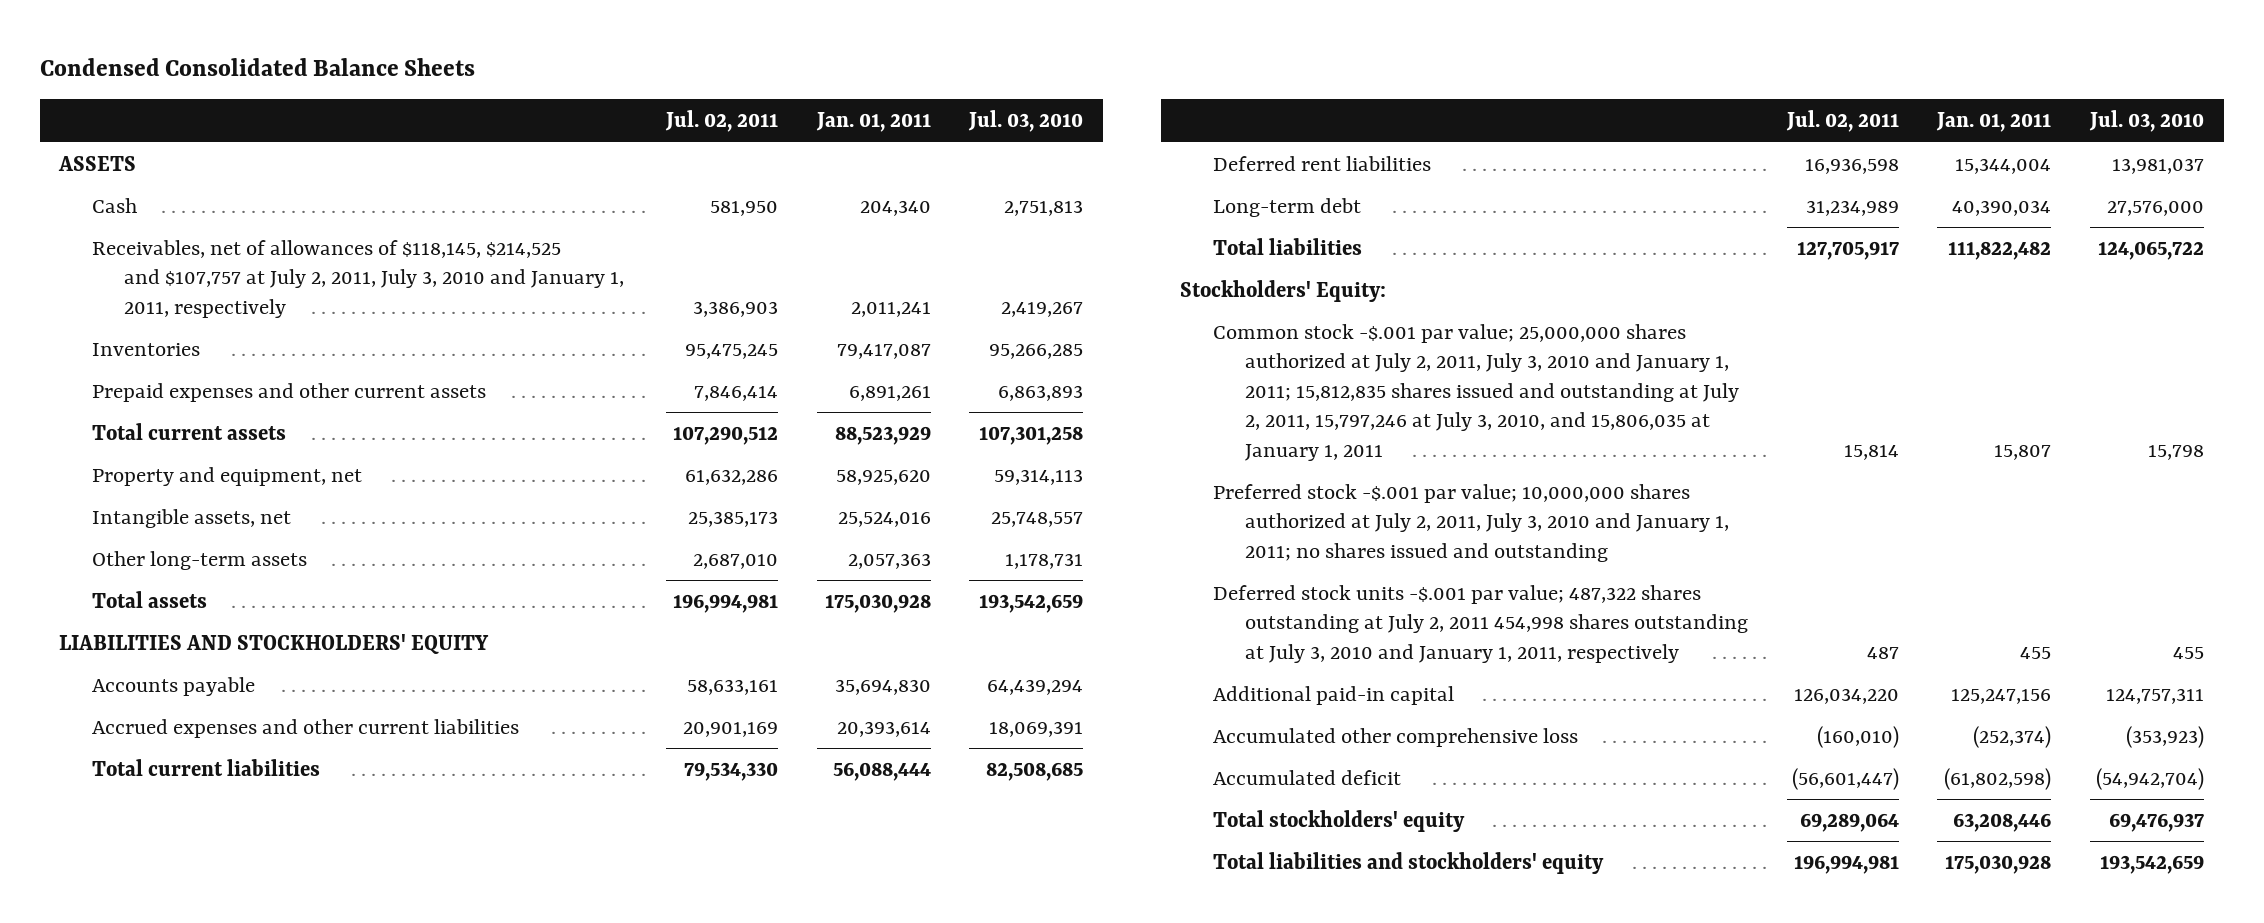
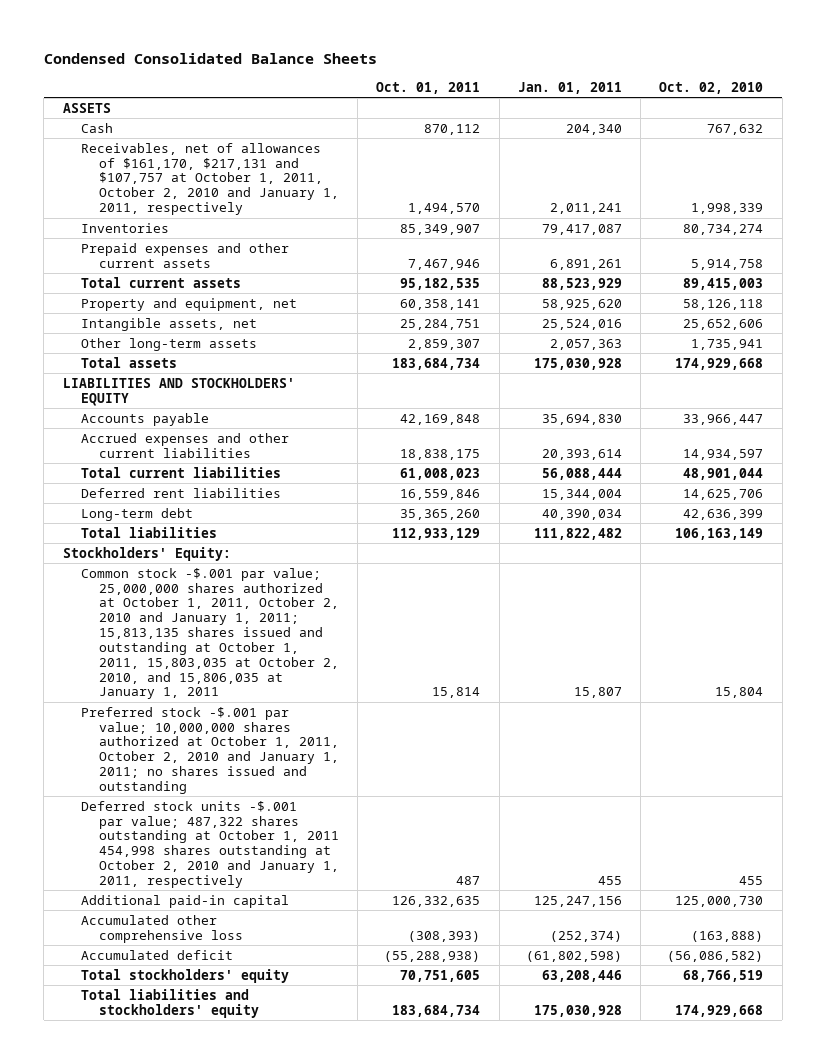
[664,110,778,133] Jul. 02, 2011 -> none
[968,110,1084,133] Jul. 03, 2010 -> none
none -> [376,81,481,94] Oct. 01, 2011
none -> [659,81,764,94] Oct. 02, 2010
[91,239,625,318] Receivables, net of allowances of $118,145, $214,525 and $107,757 at July 2, 2011, July 3, 2010 and January 1, 2011, respectively -> [80,142,339,216] Receivables, net of allowances of $161,170, $217,131 and $107,757 at October 1, 2011, October 2, 2010 and January 1, 2011, respectively
[1212,323,1740,461] Common stock -$.001 par value; 25,000,000 shares authorized at July 2, 2011, July 3, 2010 and January 1, 2011; 15,812,835 shares issued and outstanding at July 2, 2011, 15,797,246 at July 3, 2010, and 15,806,035 at January 1, 2011 -> [80,567,339,700] Common stock -$.001 par value; 25,000,000 shares authorized at October 1, 2011, October 2, 2010 and January 1, 2011; 15,813,135 shares issued and outstanding at October 1, 2011, 15,803,035 at October 2, 2010, and 15,806,035 at January 1, 2011
[1212,483,1730,562] Preferred stock -$.001 par value; 10,000,000 shares authorized at July 2, 2011, July 3, 2010 and January 1, 2011; no shares issued and outstanding -> [80,706,339,794] Preferred stock -$.001 par value; 10,000,000 shares authorized at October 1, 2011, October 2, 2010 and January 1, 2011; no shares issued and outstanding
[1212,584,1749,663] Deferred stock units -$.001 par value; 487,322 shares outstanding at July 2, 2011 454,998 shares outstanding at July 3, 2010 and January 1, 2011, respectively -> [80,800,339,888] Deferred stock units -$.001 par value; 487,322 shares outstanding at October 1, 2011 454,998 shares outstanding at October 2, 2010 and January 1, 2011, respectively

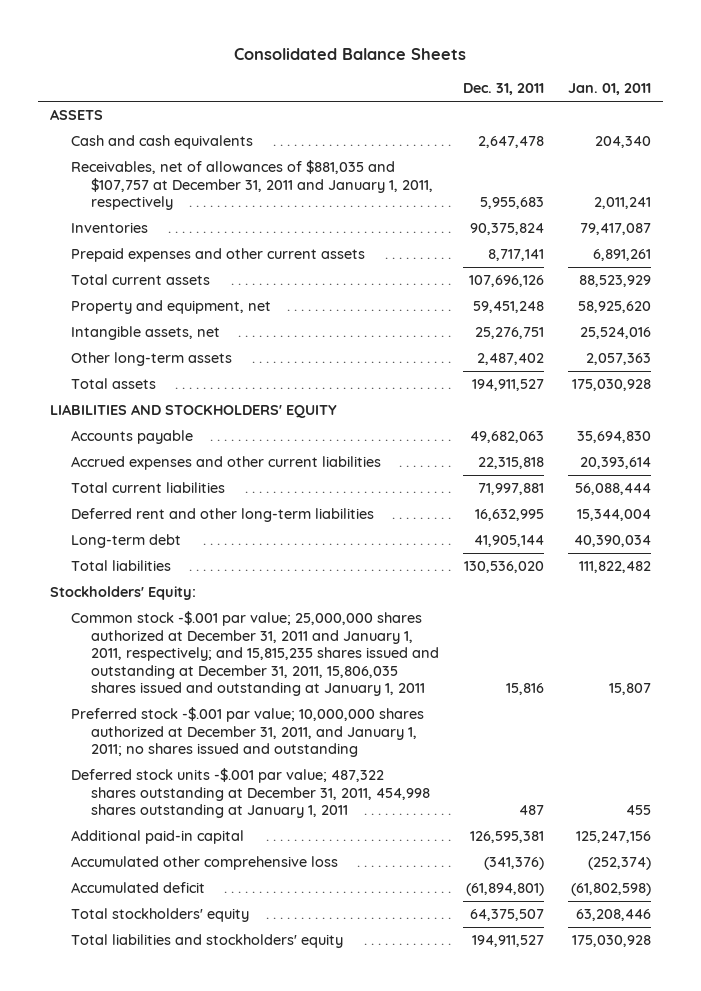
[43,52,377,64] Condensed Consolidated Balance Sheets -> [234,48,467,61] Consolidated Balance Sheets
[376,81,481,94] Oct. 01, 2011 -> none
[659,81,764,94] Oct. 02, 2010 -> none
none -> [462,83,544,96] Dec. 31, 2011
[80,122,113,133] Cash -> [70,135,253,150] Cash and cash equivalents
[80,142,339,216] Receivables, net of allowances of $161,170, $217,131 and $107,757 at October 1, 2011, October 2, 2010 and January 1, 2011, respectively -> [70,160,434,211] Receivables, net of allowances of $881,035 and $107,757 at December 31, 2011 and January 1, 2011, respectively
[80,487,281,498] Deferred rent liabilities -> [70,508,374,523] Deferred rent and other long-term liabilities
[80,567,339,700] Common stock -$.001 par value; 25,000,000 shares authorized at October 1, 2011, October 2, 2010 and January 1, 2011; 15,813,135 shares issued and outstanding at October 1, 2011, 15,803,035 at October 2, 2010, and 15,806,035 at January 1, 2011 -> [70,611,440,697] Common stock -$.001 par value; 25,000,000 shares authorized at December 31, 2011 and January 1, 2011, respectively; and 15,815,235 shares issued and outstanding at December 31, 2011, 15,806,035 shares issued and outstanding at January 1, 2011
[80,706,339,794] Preferred stock -$.001 par value; 10,000,000 shares authorized at October 1, 2011, October 2, 2010 and January 1, 2011; no shares issued and outstanding -> [70,707,424,758] Preferred stock -$.001 par value; 10,000,000 shares authorized at December 31, 2011, and January 1, 2011; no shares issued and outstanding
[80,800,339,888] Deferred stock units -$.001 par value; 487,322 shares outstanding at October 1, 2011 454,998 shares outstanding at October 2, 2010 and January 1, 2011, respectively -> [70,768,431,819] Deferred stock units -$.001 par value; 487,322 shares outstanding at December 31, 2011, 454,998 shares outstanding at January 1, 2011

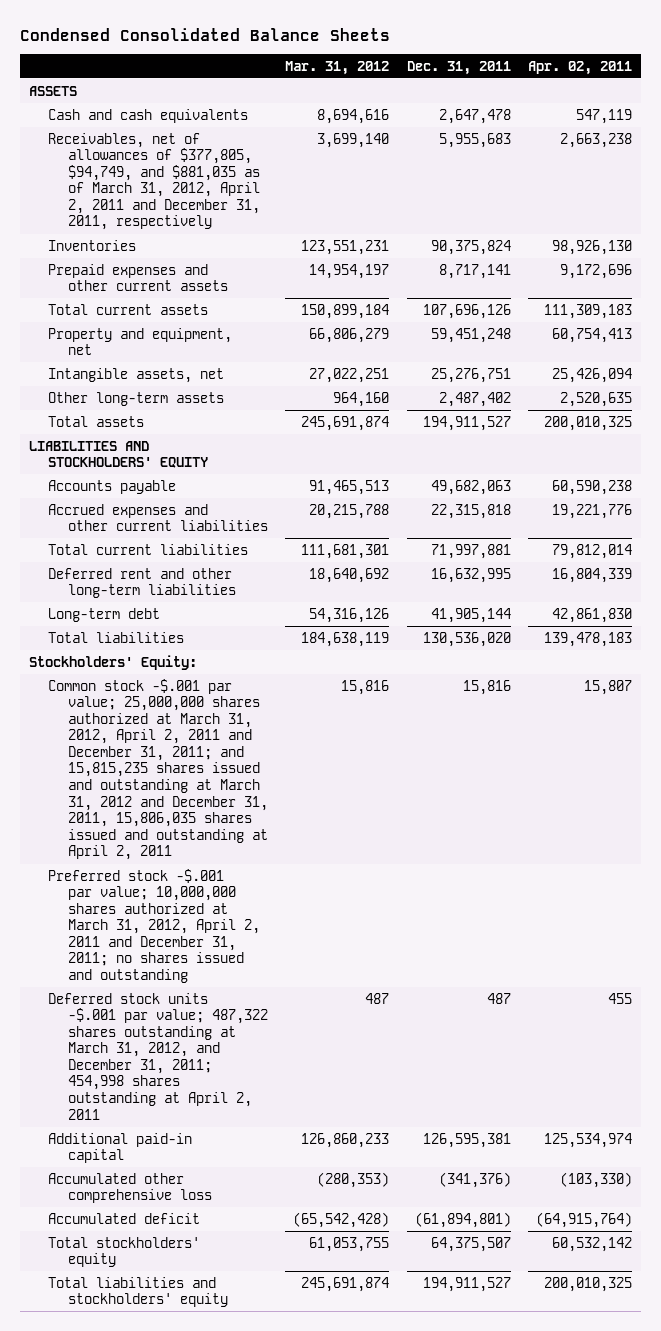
[234,48,467,61] Consolidated Balance Sheets -> [20,27,391,41] Condensed Consolidated Balance Sheets
[567,83,651,96] Jan. 01, 2011 -> none
none -> [285,60,390,75] Mar. 31, 2012
none -> [528,60,633,75] Apr. 02, 2011
[70,160,434,211] Receivables, net of allowances of $881,035 and $107,757 at December 31, 2011 and January 1, 2011, respectively -> [48,132,260,231] Receivables, net of allowances of $377,805, $94,749, and $881,035 as of March 31, 2012, April 2, 2011 and December 31, 2011, respectively
[70,611,440,697] Common stock -$.001 par value; 25,000,000 shares authorized at December 31, 2011 and January 1, 2011, respectively; and 15,815,235 shares issued and outstanding at December 31, 2011, 15,806,035 shares issued and outstanding at January 1, 2011 -> [48,678,268,861] Common stock -$.001 par value; 25,000,000 shares authorized at March 31, 2012, April 2, 2011 and December 31, 2011; and 15,815,235 shares issued and outstanding at March 31, 2012 and December 31, 2011, 15,806,035 shares issued and outstanding at April 2, 2011
[70,707,424,758] Preferred stock -$.001 par value; 10,000,000 shares authorized at December 31, 2011, and January 1, 2011; no shares issued and outstanding -> [48,868,260,984] Preferred stock -$.001 par value; 10,000,000 shares authorized at March 31, 2012, April 2, 2011 and December 31, 2011; no shares issued and outstanding
[70,768,431,819] Deferred stock units -$.001 par value; 487,322 shares outstanding at December 31, 2011, 454,998 shares outstanding at January 1, 2011 -> [48,992,268,1120] Deferred stock units -$.001 par value; 487,322 shares outstanding at March 31, 2012, and December 31, 2011; 454,998 shares outstanding at April 2, 2011

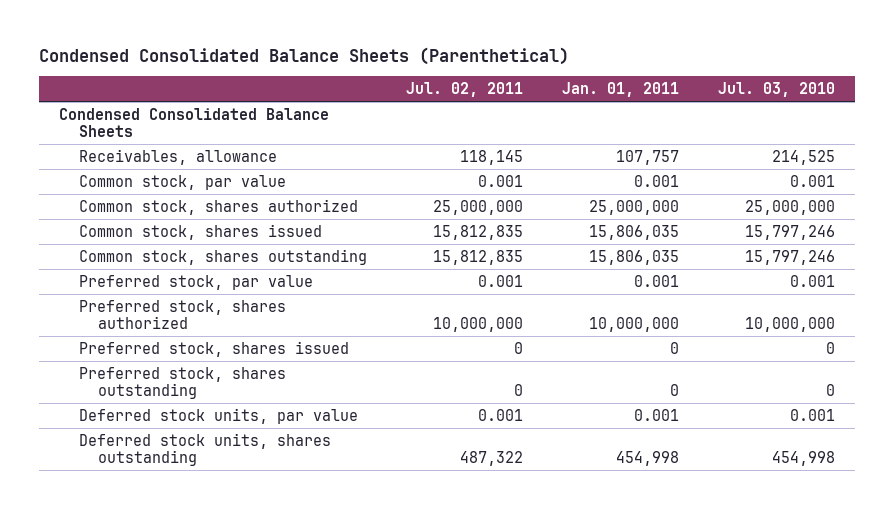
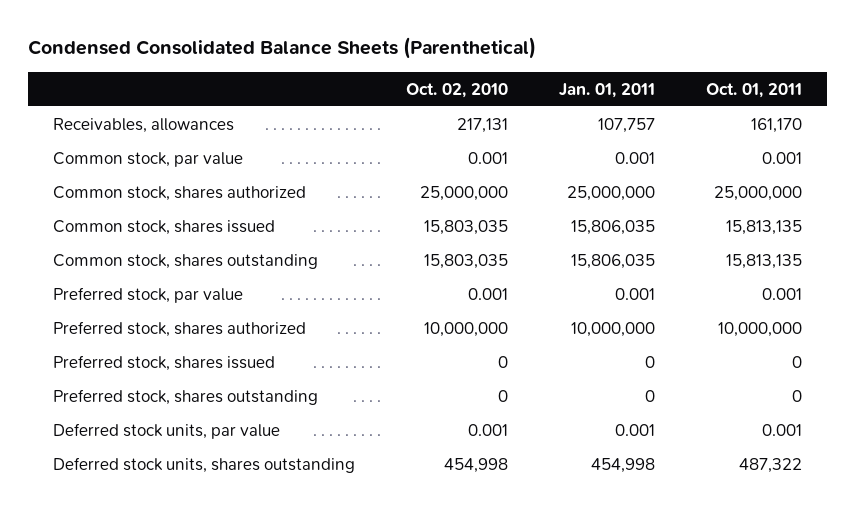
[405,82,523,98] Jul. 02, 2011 -> none
[718,82,836,98] Jul. 03, 2010 -> none
none -> [406,82,509,98] Oct. 02, 2010
none -> [705,82,802,98] Oct. 01, 2011
[59,107,330,137] Condensed Consolidated Balance Sheets -> none
[78,148,277,165] Receivables, allowance -> [53,118,235,134] Receivables, allowances

